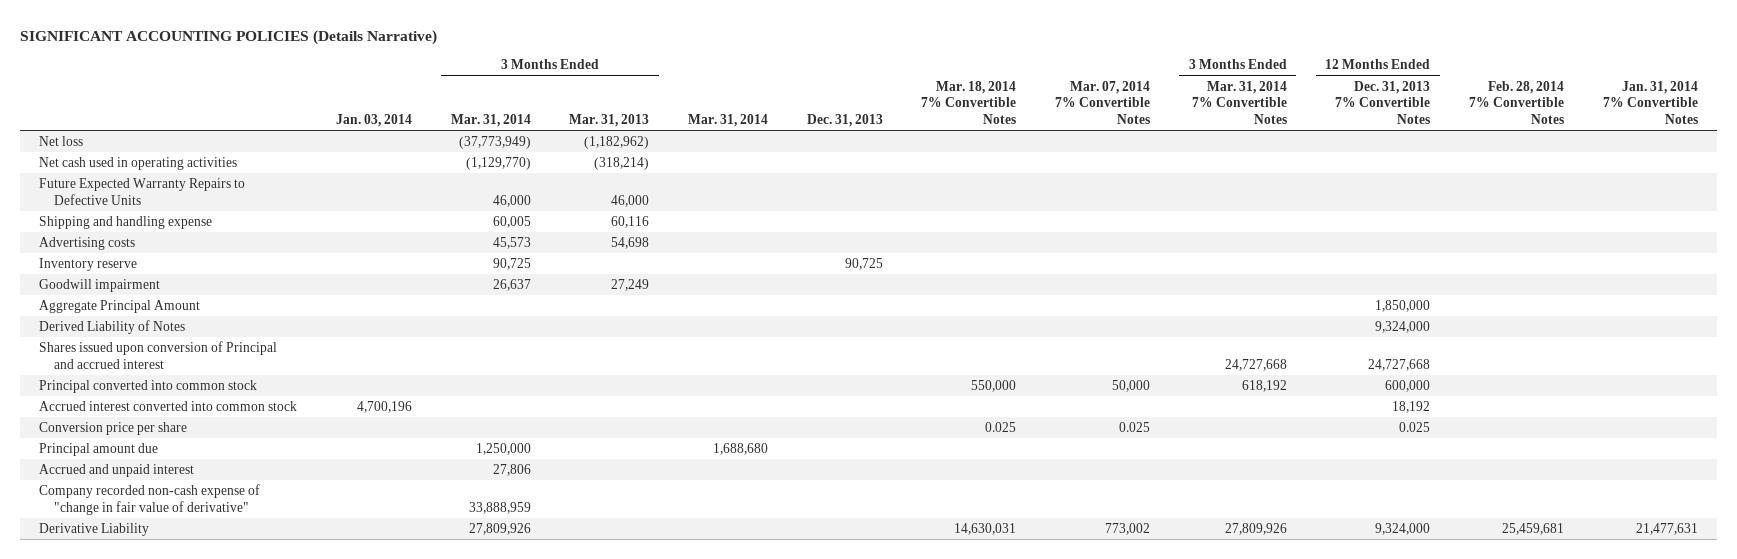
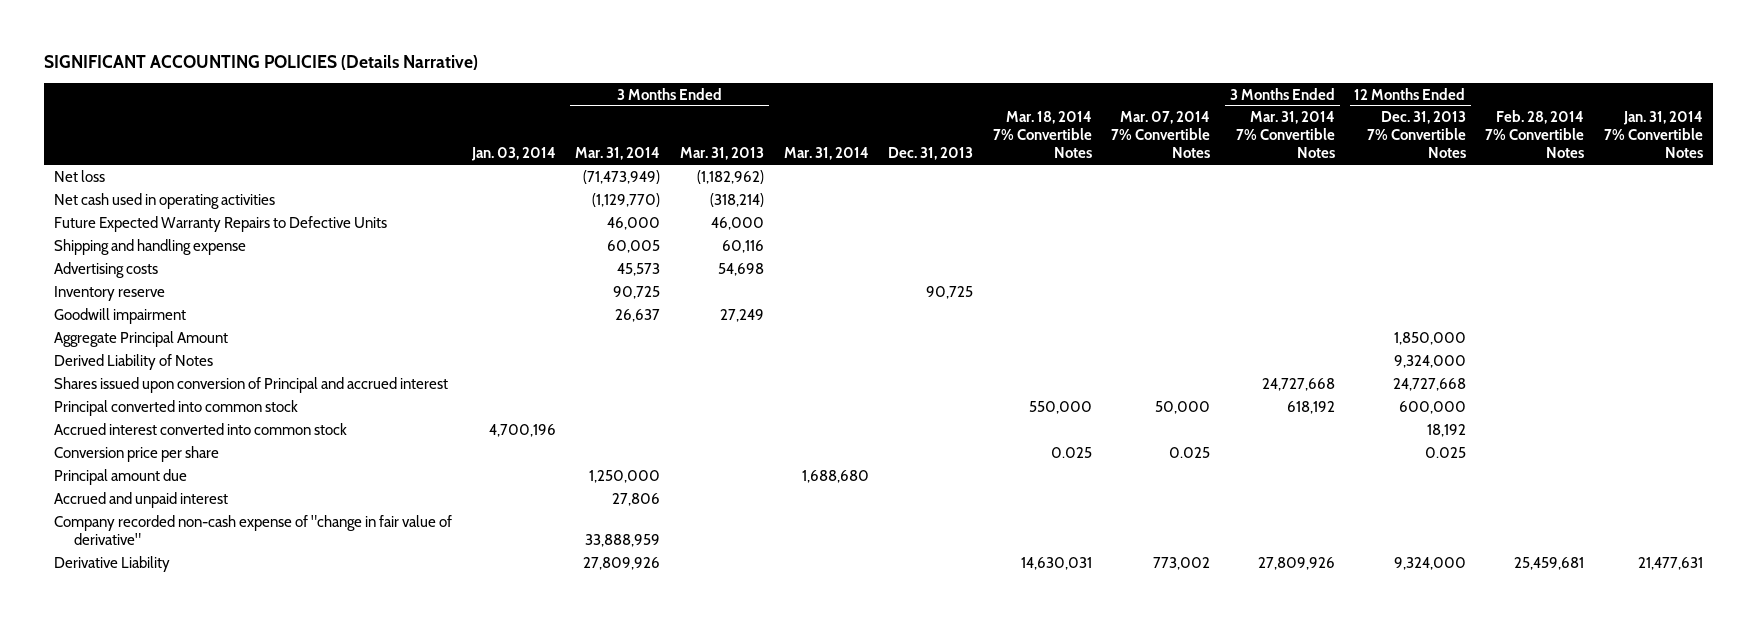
[458,136,531,150] (37,773,949) -> [583,169,661,184] (71,473,949)

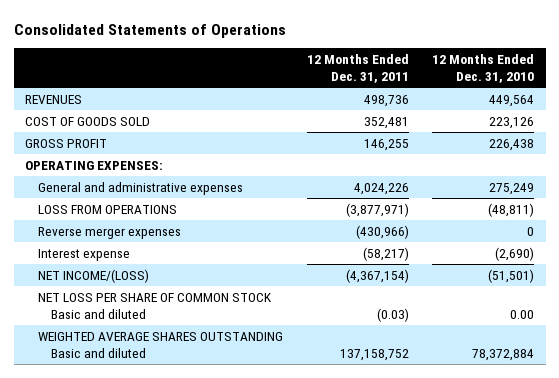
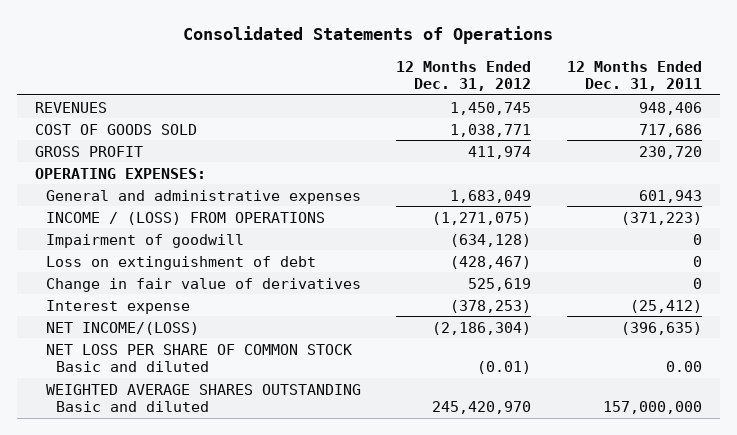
[432,54,535,84] 12 Months Ended Dec. 31, 2010 -> none
none -> [396,60,532,91] 12 Months Ended Dec. 31, 2012
[363,94,409,107] 498,736 -> [639,101,703,115] 948,406
[363,116,409,129] 352,481 -> [639,123,703,137] 717,686
[363,138,409,151] 146,255 -> [639,145,703,159] 230,720
[38,226,182,239] Reverse merger expenses -> none
[353,182,409,195] 4,024,226 -> [639,189,703,203] 601,943
[38,204,178,214] LOSS FROM OPERATIONS -> [45,211,325,225] INCOME / (LOSS) FROM OPERATIONS
[345,202,409,217] (3,877,971) -> [621,211,703,225] (371,223)
none -> [45,233,244,248] Impairment of goodwill
none -> [45,255,316,270] Loss on extinguishment of debt
none -> [45,277,361,292] Change in fair value of derivatives
[362,246,409,261] (58,217) -> [630,299,703,313] (25,412)
[345,268,409,283] (4,367,154) -> [621,321,703,335] (396,635)
[376,307,409,322] (0.03) -> [666,360,703,372] 0.00
[339,348,409,361] 137,158,752 -> [603,400,703,414] 157,000,000

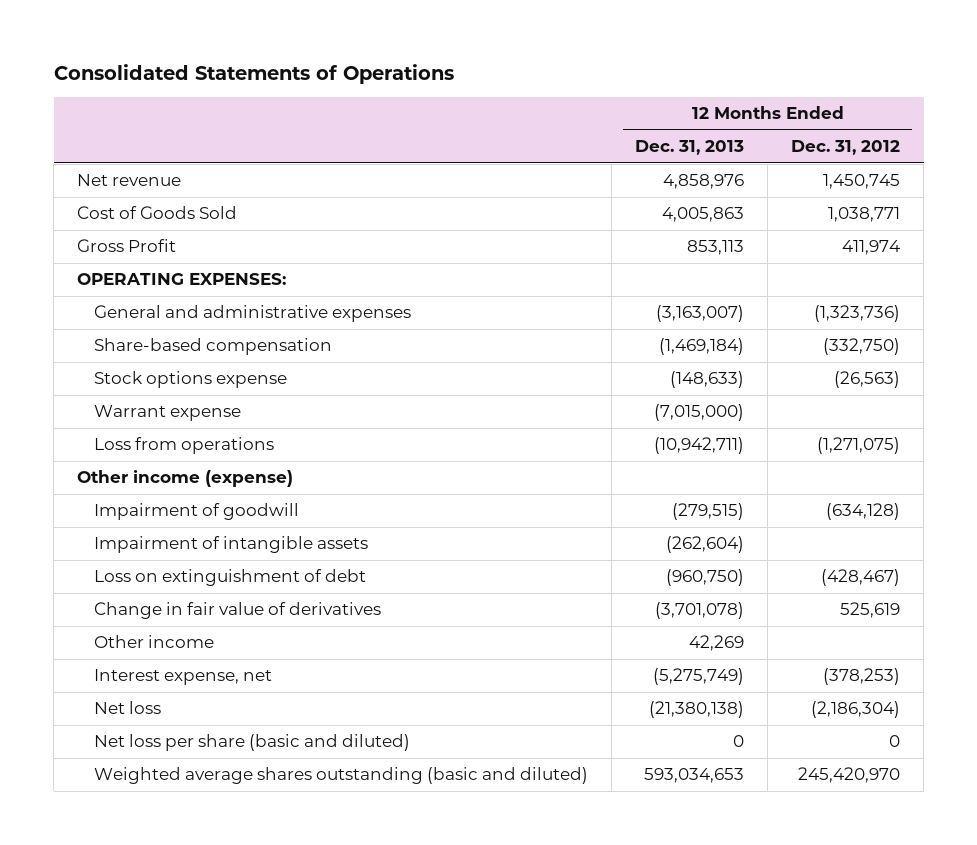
[567,60,703,91] 12 Months Ended Dec. 31, 2011 -> none
none -> [635,140,745,156] Dec. 31, 2013
[34,101,107,113] REVENUES -> [77,174,182,187] Net revenue
[34,123,197,135] COST OF GOODS SOLD -> [77,206,238,220] Cost of Goods Sold
[34,145,143,157] GROSS PROFIT -> [77,239,177,253] Gross Profit
[450,189,532,203] 1,683,049 -> [814,305,901,323] (1,323,736)
none -> [93,338,332,356] Share-based compensation
none -> [93,371,287,389] Stock options expense
none -> [93,405,241,422] Warrant expense
[45,211,325,225] INCOME / (LOSS) FROM OPERATIONS -> [93,437,274,455] Loss from operations
none -> [77,470,294,488] Other income (expense)
none -> [93,536,368,554] Impairment of intangible assets
none -> [93,635,214,649] Other income
[45,299,190,314] Interest expense -> [93,669,272,686] Interest expense, net
[45,321,199,335] NET INCOME/(LOSS) -> [93,701,161,715] Net loss
[45,343,352,372] NET LOSS PER SHARE OF COMMON STOCK Basic and diluted -> [93,734,410,752] Net loss per share (basic and diluted)
[477,360,532,374] (0.01) -> [889,735,901,748] 0
[45,383,361,412] WEIGHTED AVERAGE SHARES OUTSTANDING Basic and diluted -> [93,767,588,785] Weighted average shares outstanding (basic and diluted)

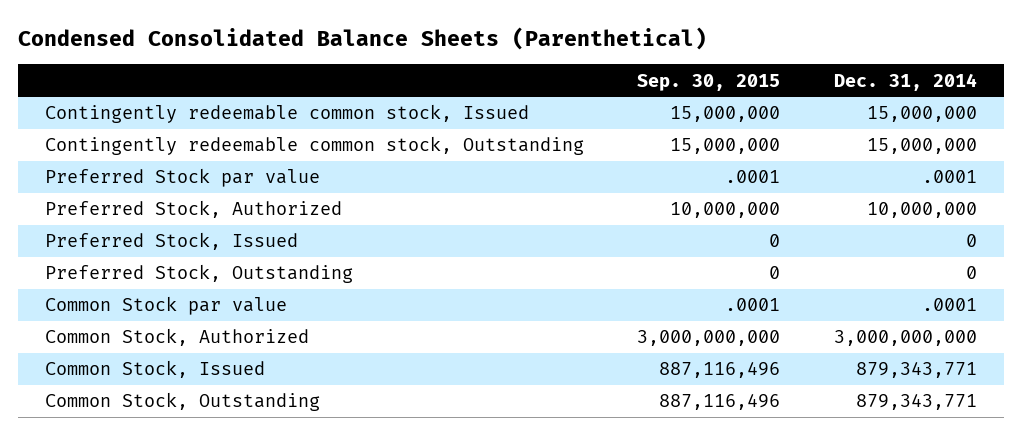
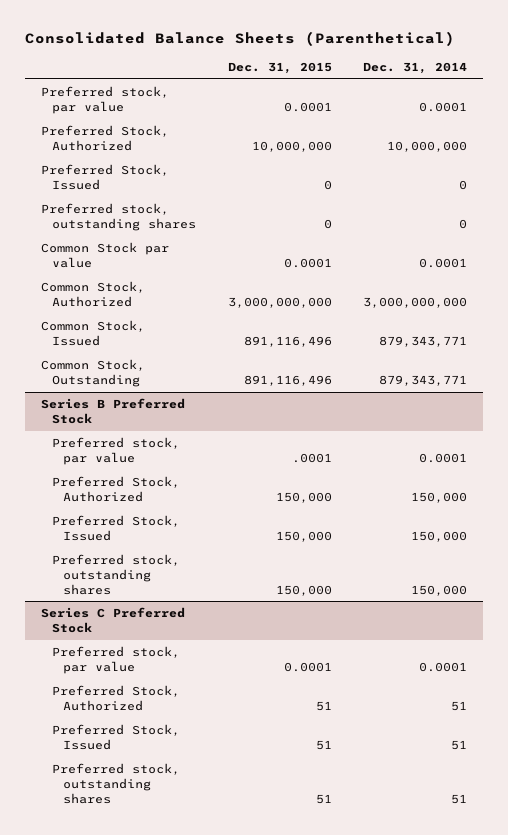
[18,27,708,51] Condensed Consolidated Balance Sheets (Parenthetical) -> [25,31,456,47] Consolidated Balance Sheets (Parenthetical)
[637,73,781,91] Sep. 30, 2015 -> none
none -> [227,62,332,75] Dec. 31, 2015
[44,104,529,124] Contingently redeemable common stock, Issued -> none
[44,136,584,156] Contingently redeemable common stock, Outstanding -> none
[44,168,320,188] Preferred Stock par value -> [41,85,170,114] Preferred stock, par value
[922,170,978,184] .0001 -> [419,101,468,112] 0.0001
[44,264,353,284] Preferred Stock, Outstanding -> [41,202,197,231] Preferred stock, outstanding shares
[922,298,978,312] .0001 -> [419,257,468,268] 0.0001
none -> [41,397,186,424] Series B Preferred Stock
none -> [52,436,181,465] Preferred stock, par value
none -> [52,475,181,502] Preferred Stock, Authorized
none -> [52,514,181,541] Preferred Stock, Issued
none -> [52,553,181,595] Preferred stock, outstanding shares
none -> [41,606,186,633] Series C Preferred Stock
none -> [52,645,181,674] Preferred stock, par value
none -> [52,684,181,711] Preferred Stock, Authorized
none -> [52,723,181,750] Preferred Stock, Issued
none -> [52,762,181,804] Preferred stock, outstanding shares

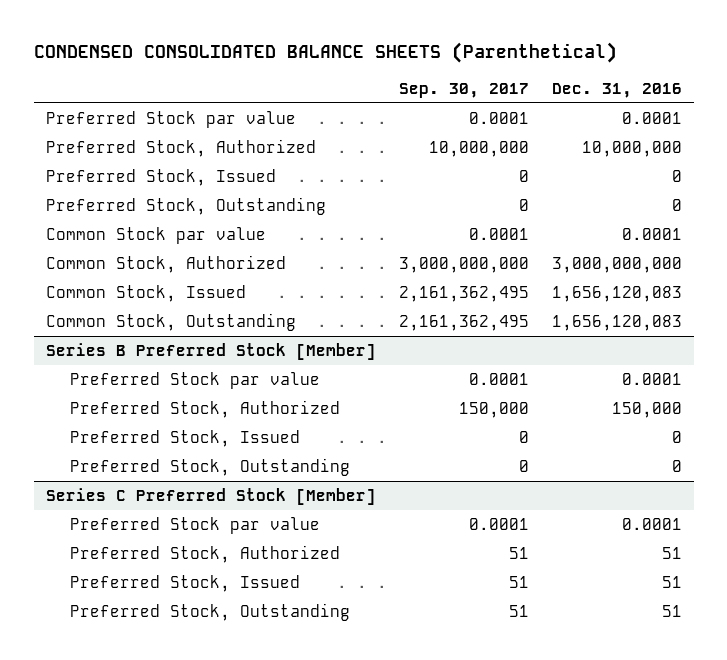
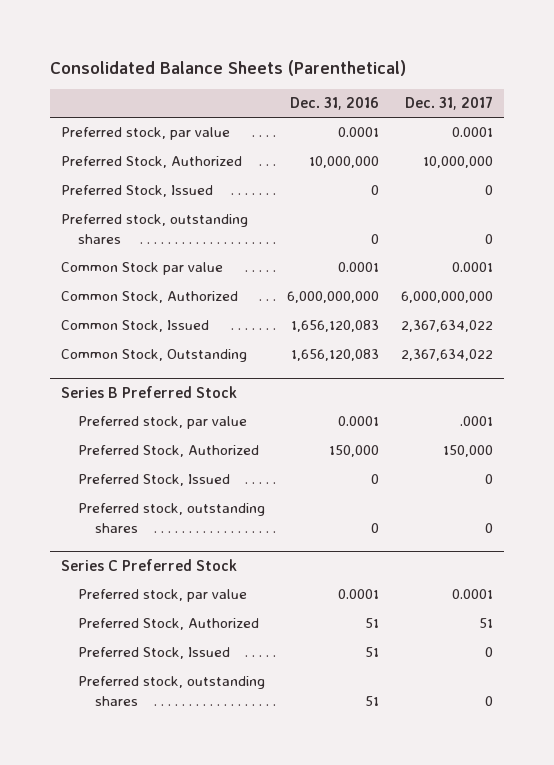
[33,42,617,64] CONDENSED CONSOLIDATED BALANCE SHEETS (Parenthetical) -> [50,59,407,76] Consolidated Balance Sheets (Parenthetical)
[398,83,529,99] Sep. 30, 2017 -> none
none -> [405,96,494,111] Dec. 31, 2017
[45,110,296,128] Preferred Stock par value -> [61,127,231,141] Preferred stock, par value
[45,196,326,215] Preferred Stock, Outstanding -> [61,214,249,244] Preferred stock, outstanding shares
[551,256,682,273] 3,000,000,000 -> [287,291,380,304] 6,000,000,000
[45,342,376,360] Series B Preferred Stock [Member] -> [61,385,238,398] Series B Preferred Stock
[70,371,321,389] Preferred Stock par value -> [77,416,247,430] Preferred stock, par value
[70,457,351,476] Preferred Stock, Outstanding -> [77,503,265,533] Preferred stock, outstanding shares
[45,487,376,505] Series C Preferred Stock [Member] -> [61,558,238,571] Series C Preferred Stock
[70,516,321,534] Preferred Stock par value -> [77,589,247,603] Preferred stock, par value
[70,602,351,621] Preferred Stock, Outstanding -> [77,676,265,706] Preferred stock, outstanding shares

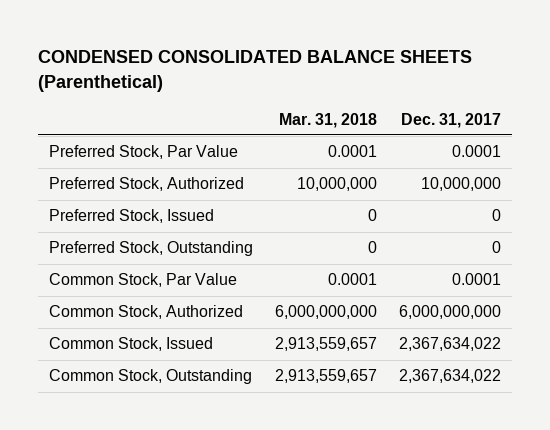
[50,59,407,76] Consolidated Balance Sheets (Parenthetical) -> [38,49,473,92] CONDENSED CONSOLIDATED BALANCE SHEETS (Parenthetical)
[290,97,380,111] Dec. 31, 2016 -> none
none -> [278,112,377,128] Mar. 31, 2018
[61,127,231,141] Preferred stock, par value -> [49,145,239,160] Preferred Stock, Par Value
[61,214,249,244] Preferred stock, outstanding shares -> [49,241,254,257] Preferred Stock, Outstanding
[61,262,224,276] Common Stock par value -> [49,273,238,288] Common Stock, Par Value
[61,385,238,398] Series B Preferred Stock -> none
[77,416,247,430] Preferred stock, par value -> none
[77,445,259,458] Preferred Stock, Authorized -> none
[77,474,230,487] Preferred Stock, Issued -> none
[77,503,265,533] Preferred stock, outstanding shares -> none
[61,558,238,571] Series C Preferred Stock -> none
[77,589,247,603] Preferred stock, par value -> none
[77,618,259,631] Preferred Stock, Authorized -> none
[77,647,230,660] Preferred Stock, Issued -> none
[77,676,265,706] Preferred stock, outstanding shares -> none

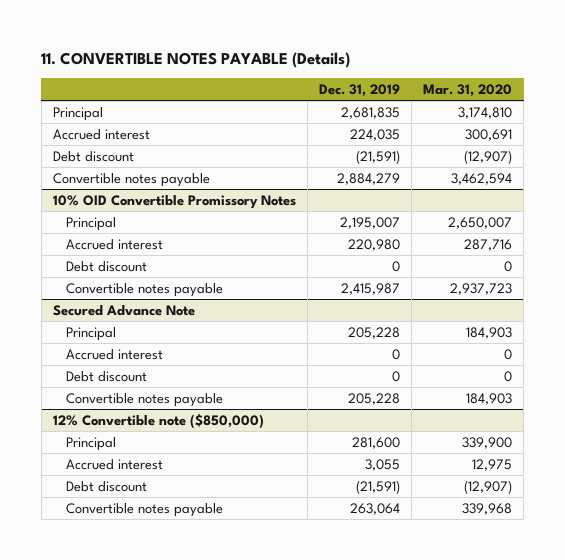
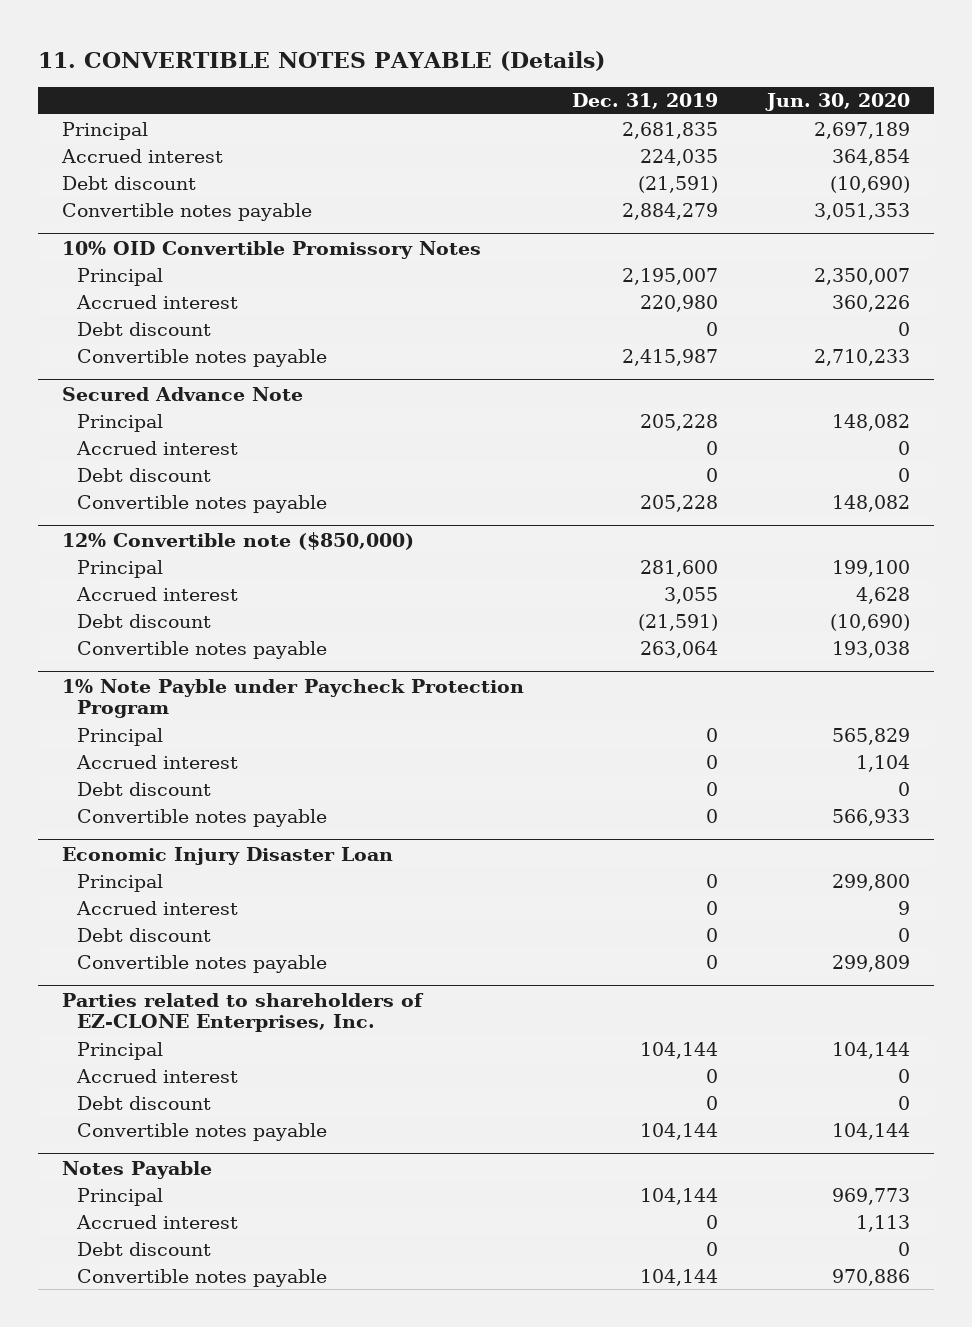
[423,83,513,97] Mar. 31, 2020 -> none
none -> [764,93,910,112] Jun. 30, 2020
none -> [62,678,525,719] 1% Note Payble under Paycheck Protection Program
none -> [76,727,163,746] Principal
none -> [75,754,238,769] Accrued interest
none -> [76,781,211,796] Debt discount
none -> [76,808,327,827] Convertible notes payable
none -> [62,846,394,865] Economic Injury Disaster Loan
none -> [76,873,163,892] Principal
none -> [75,900,238,915] Accrued interest
none -> [76,927,211,942] Debt discount
none -> [76,954,327,973] Convertible notes payable
none -> [62,992,425,1033] Parties related to shareholders of EZ-CLONE Enterprises, Inc.
none -> [76,1041,163,1060] Principal
none -> [75,1068,238,1083] Accrued interest
none -> [76,1095,211,1110] Debt discount
none -> [76,1122,327,1141] Convertible notes payable
none -> [62,1160,213,1179] Notes Payable
none -> [76,1187,163,1206] Principal
none -> [75,1214,238,1229] Accrued interest
none -> [76,1241,211,1256] Debt discount
none -> [76,1268,327,1287] Convertible notes payable

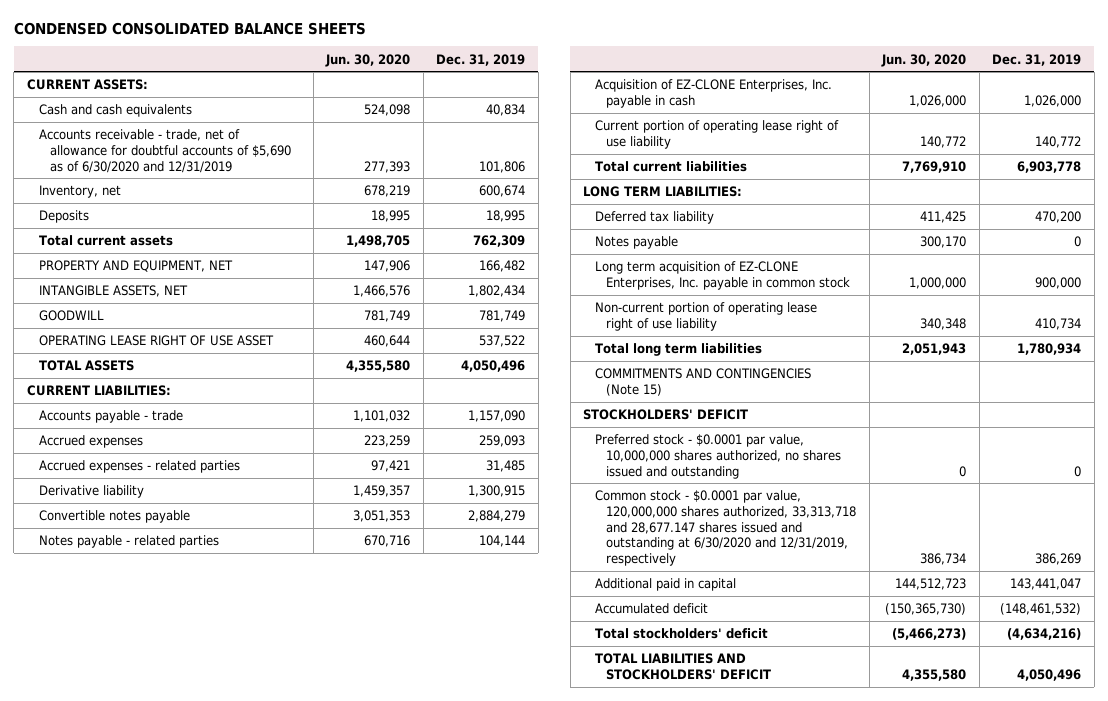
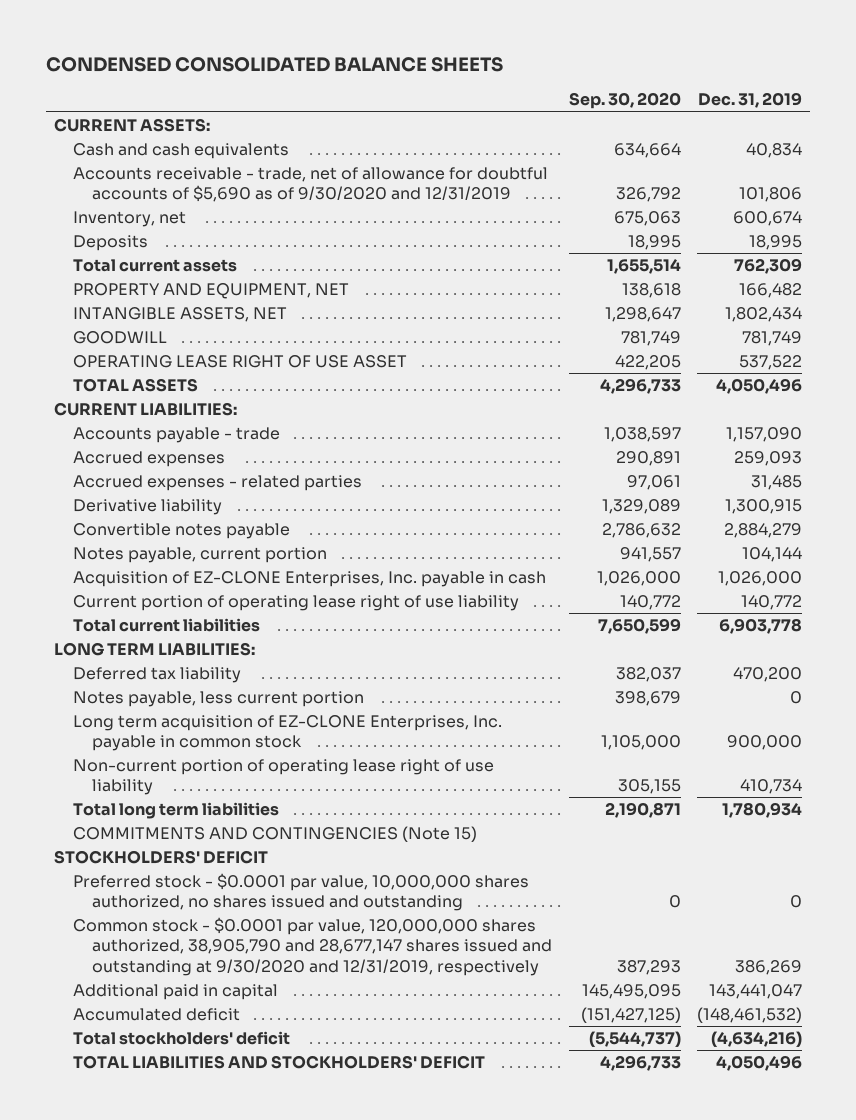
[325,53,411,67] Jun. 30, 2020 -> none
none -> [568,92,681,110] Sep. 30, 2020
[38,129,292,173] Accounts receivable - trade, net of allowance for doubtful accounts of $5,690 as of 6/30/2020 and 12/31/2019 -> [73,167,549,203] Accounts receivable - trade, net of allowance for doubtful accounts of $5,690 as of 9/30/2020 and 12/31/2019
[38,535,219,549] Notes payable - related parties -> [73,547,328,564] Notes payable, current portion
[594,236,678,250] Notes payable -> [73,691,365,708] Notes payable, less current portion
[594,490,857,566] Common stock - $0.0001 par value, 120,000,000 shares authorized, 33,313,718 and 28,677.147 shares issued and outstanding at 6/30/2020 and 12/31/2019, respectively -> [73,917,553,976] Common stock - $0.0001 par value, 120,000,000 shares authorized, 38,905,790 and 28,677,147 shares issued and outstanding at 9/30/2020 and 12/31/2019, respectively

